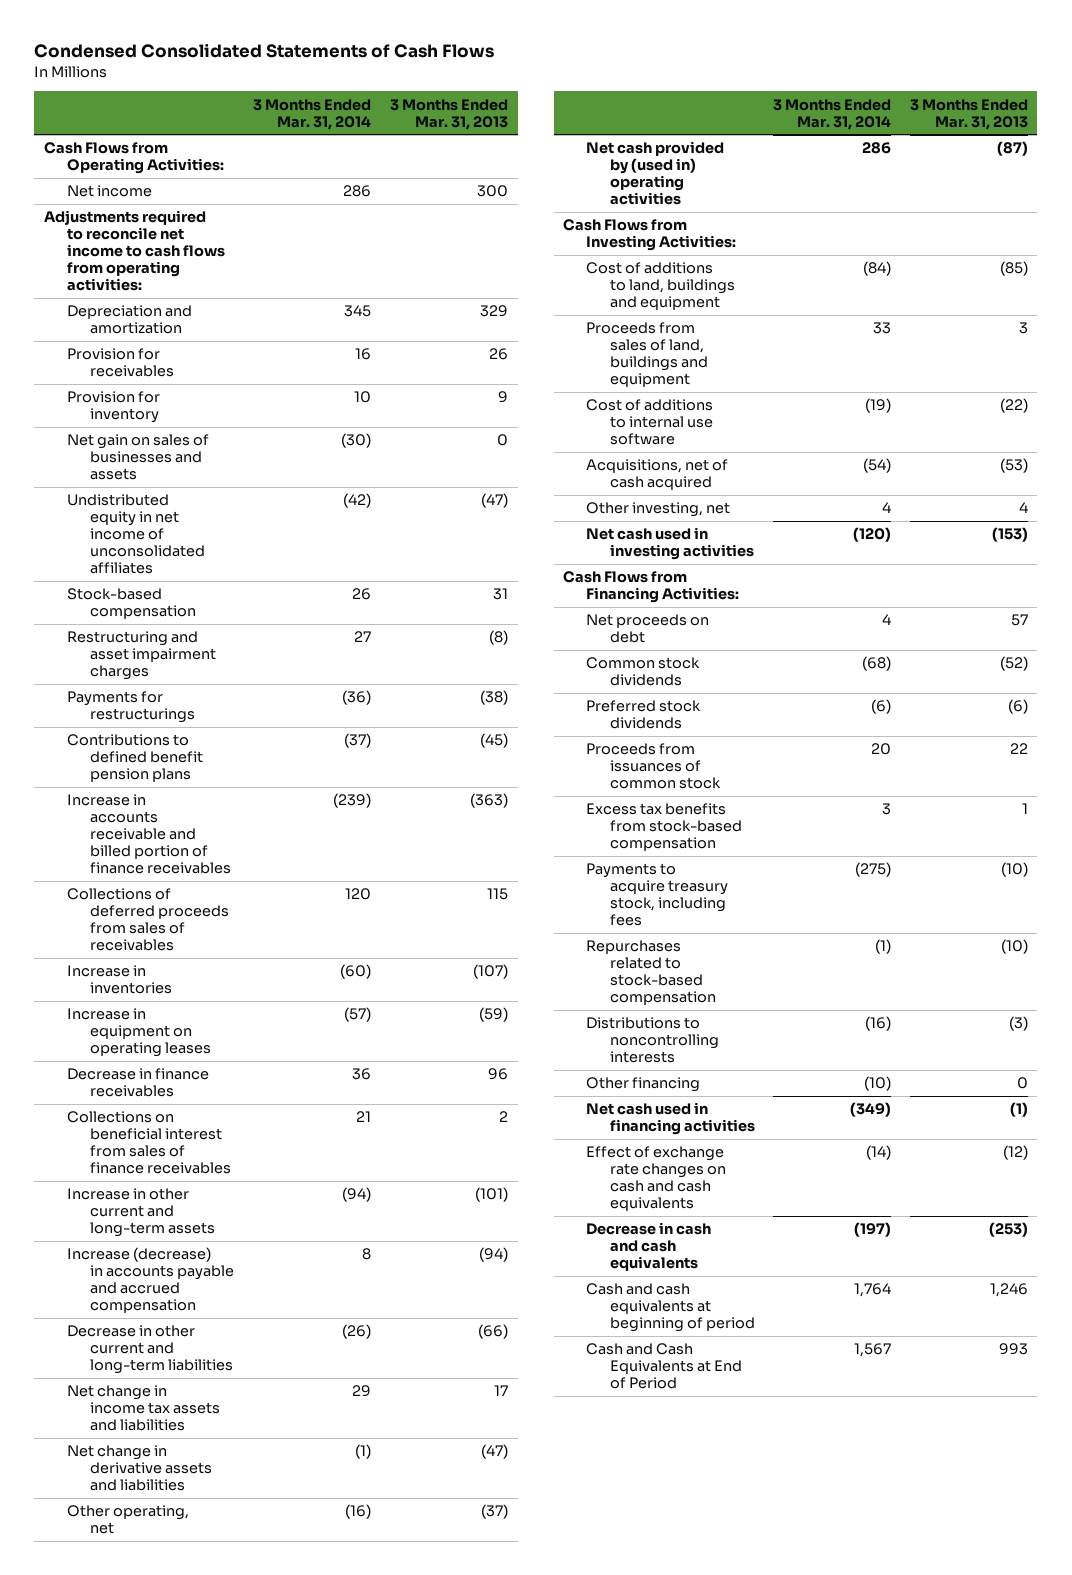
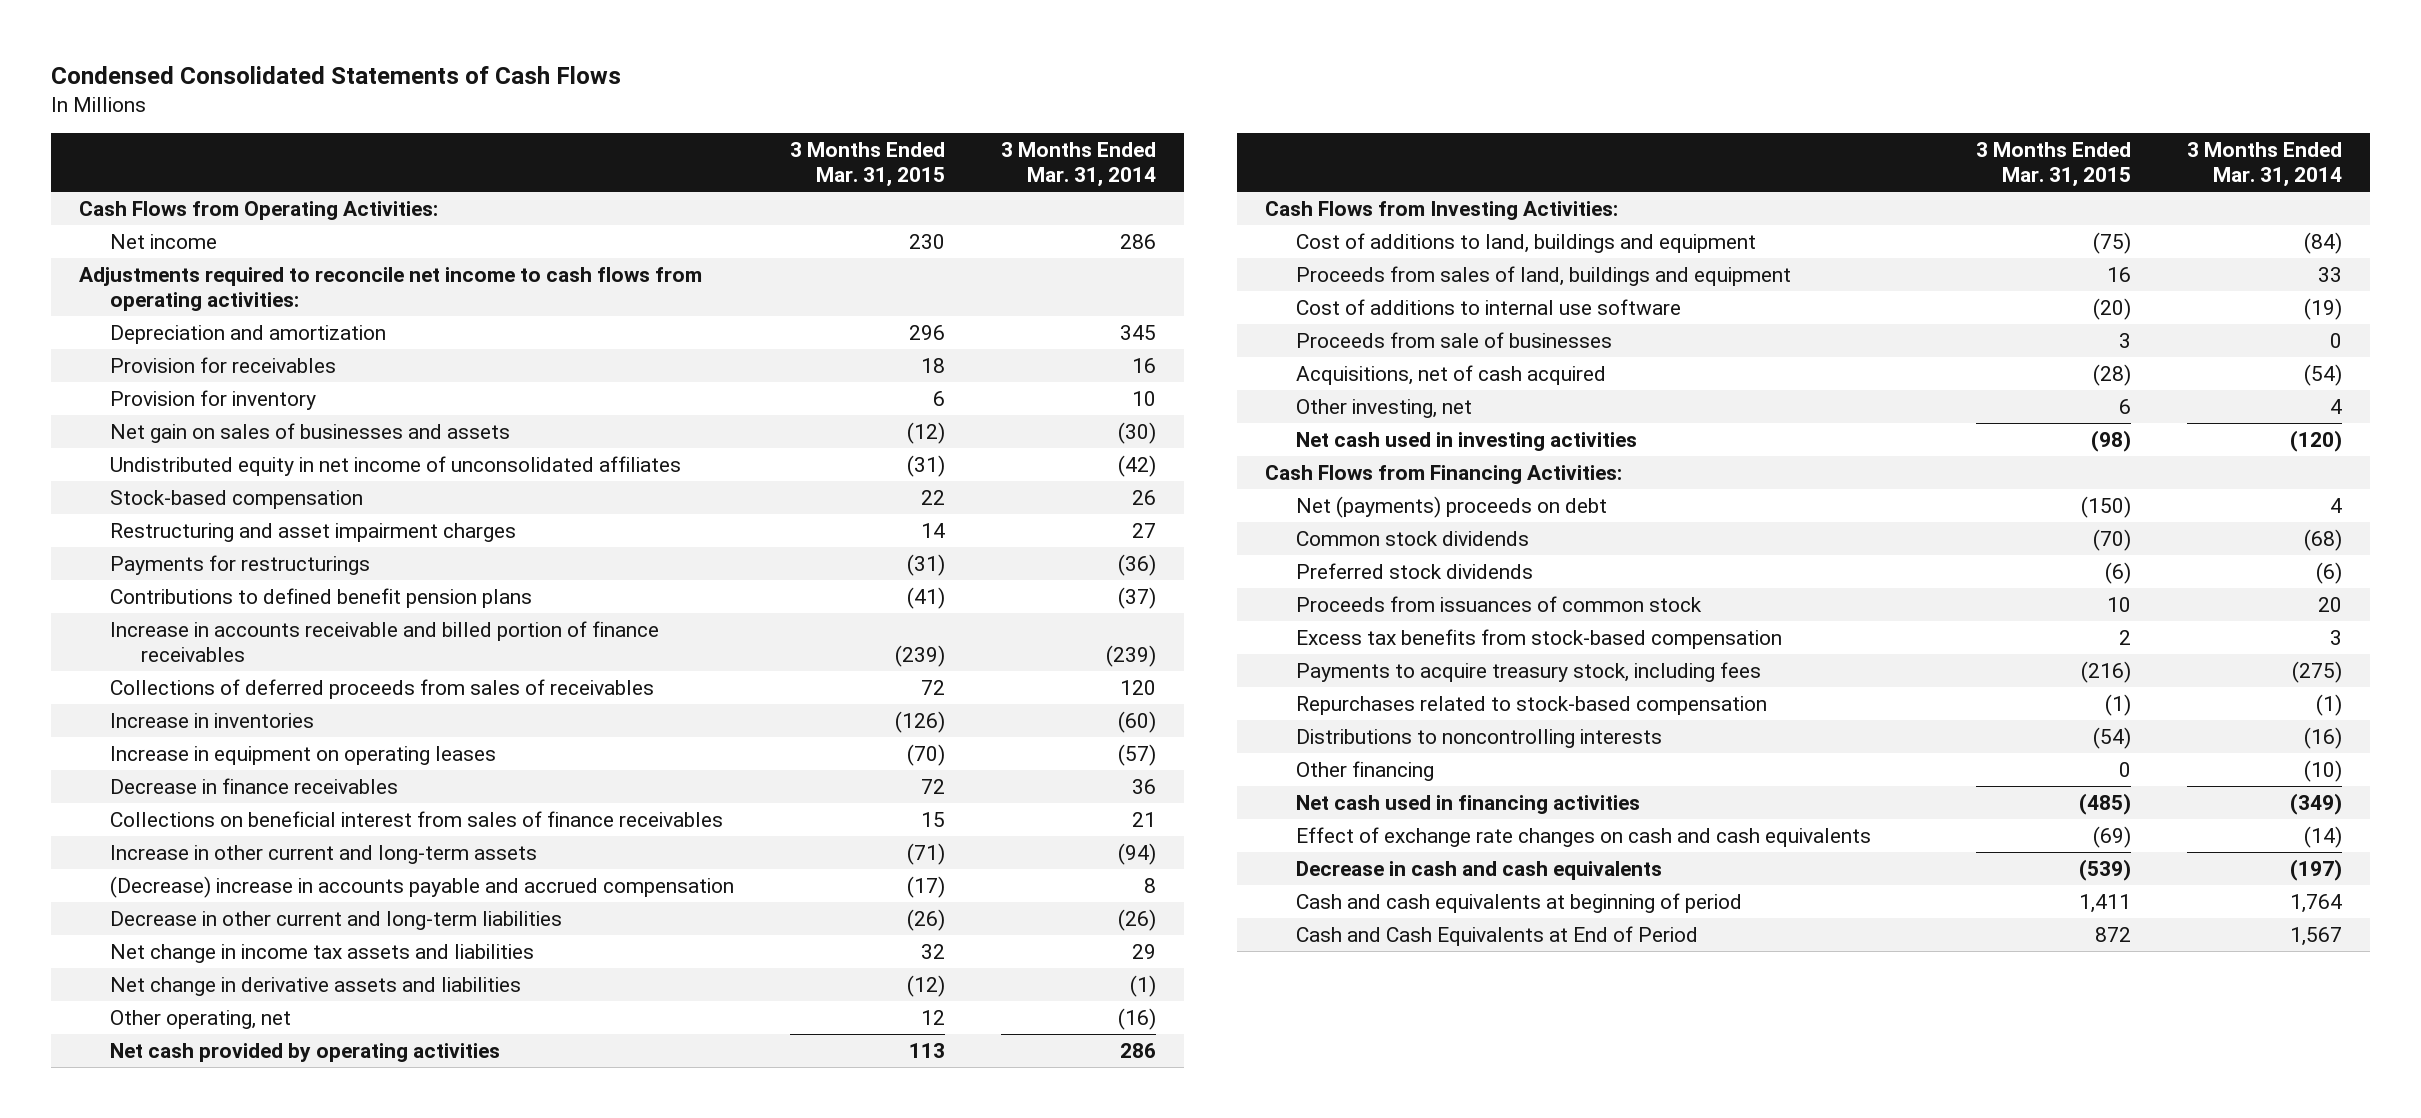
[390,98,509,130] 3 Months Ended Mar. 31, 2013 -> none
none -> [790,141,946,188] 3 Months Ended Mar. 31, 2015
[66,1247,234,1314] Increase (decrease) in accounts payable and accrued compensation -> [110,875,735,898] (Decrease) increase in accounts payable and accrued compensation
[586,141,725,206] Net cash provided by (used in) operating activities -> [110,1042,501,1062] Net cash provided by operating activities
none -> [1296,331,1613,348] Proceeds from sale of businesses
[586,614,710,644] Net proceeds on debt -> [1296,495,1608,518] Net (payments) proceeds on debt

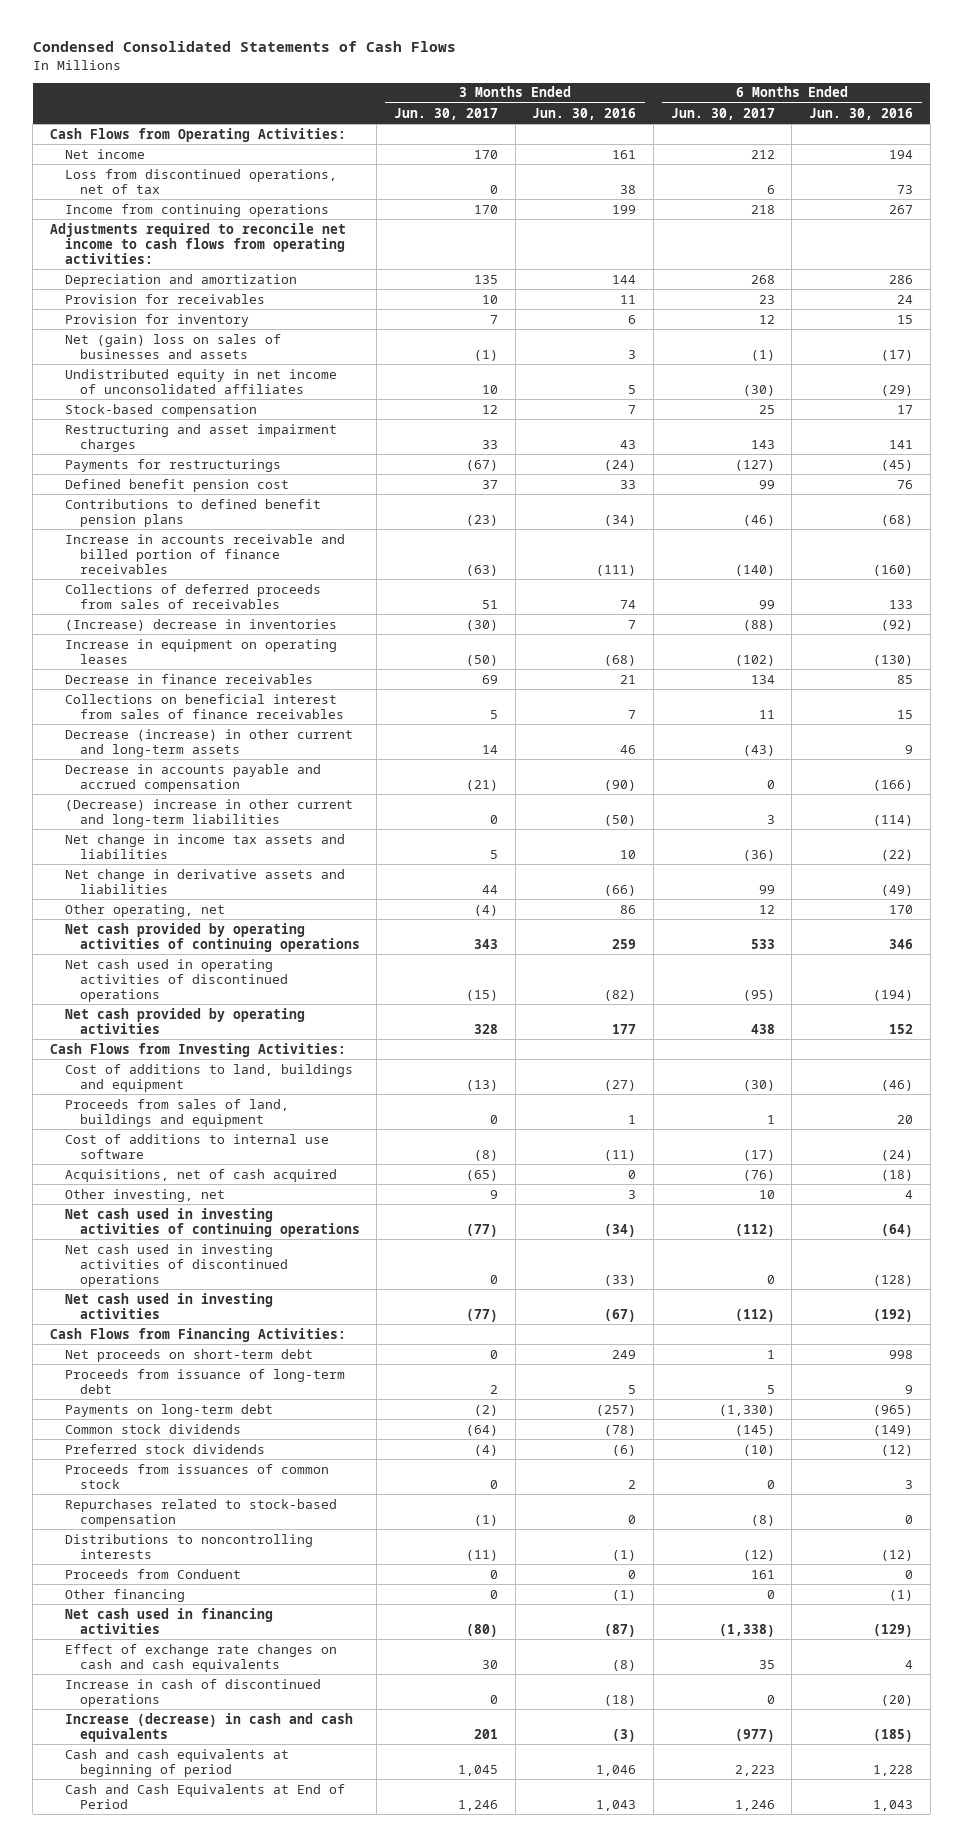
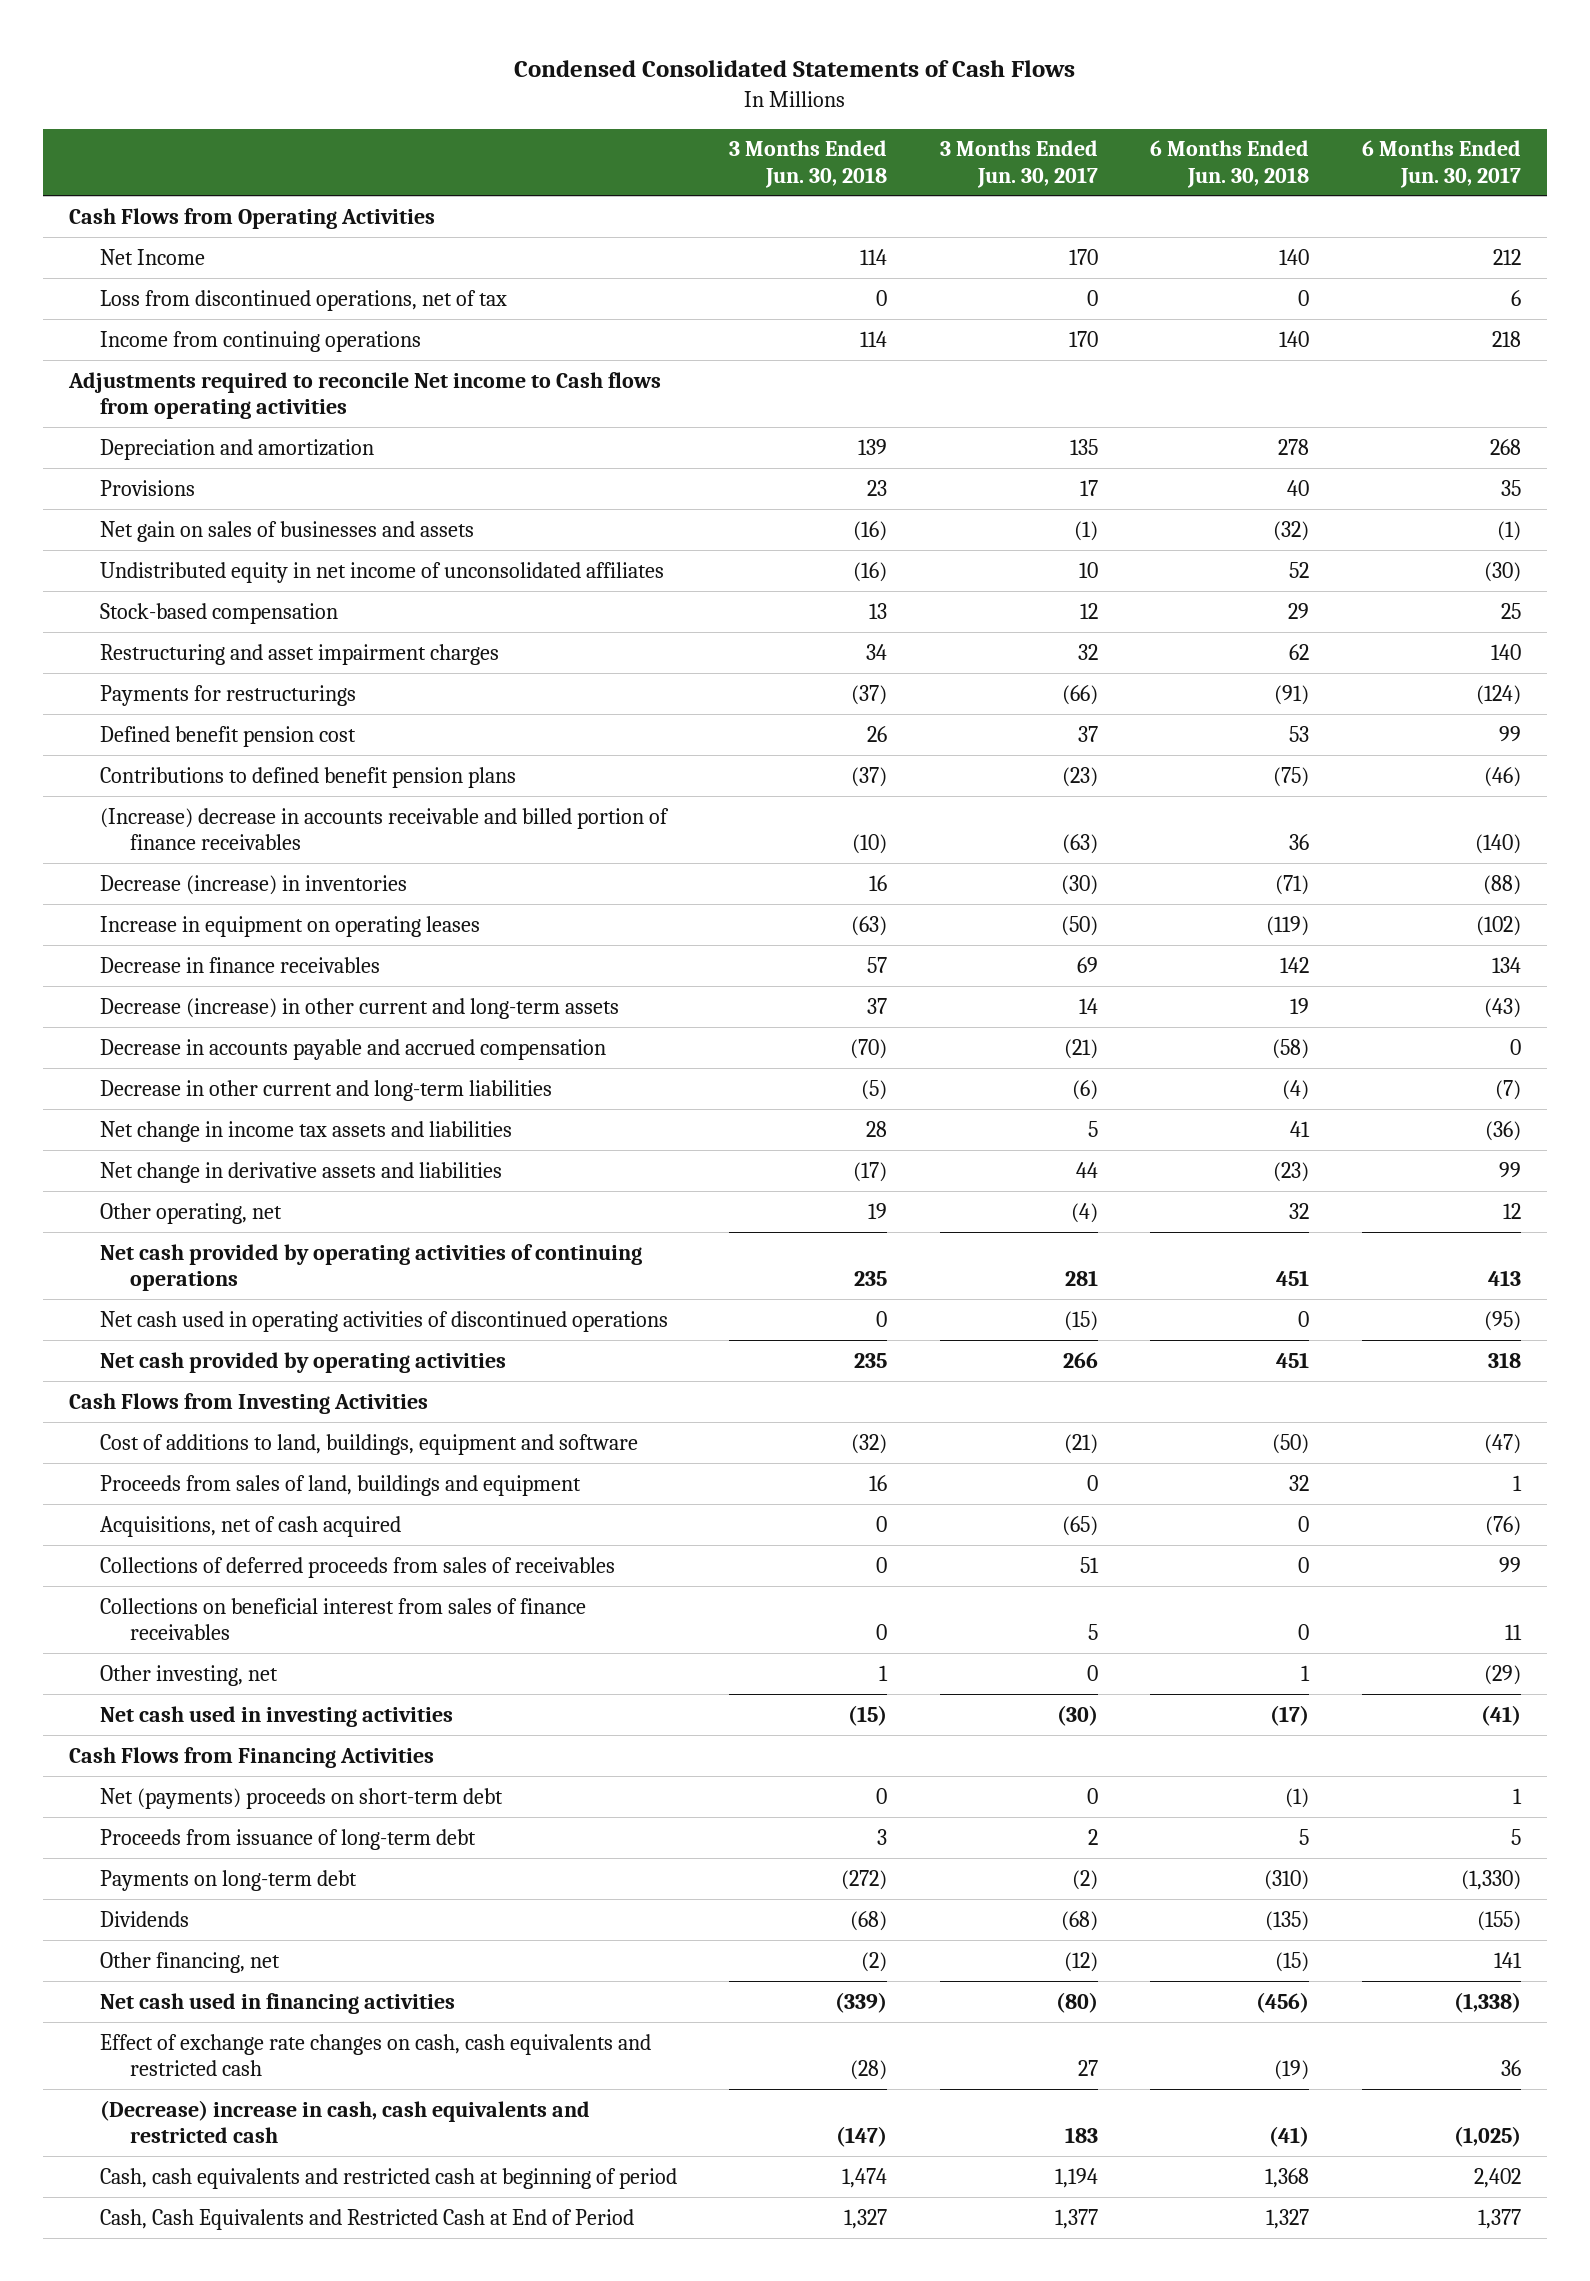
[532,107,637,120] Jun. 30, 2016 -> none
[809,107,914,120] Jun. 30, 2016 -> none
none -> [729,140,888,188] 3 Months Ended Jun. 30, 2018
none -> [1150,140,1310,188] 6 Months Ended Jun. 30, 2018
[49,127,346,142] Cash Flows from Operating Activities: -> [69,207,436,229] Cash Flows from Operating Activities
[64,148,145,159] Net income -> [99,248,205,265] Net Income
[49,222,346,264] Adjustments required to reconcile net income to cash flows from operating activities: -> [68,371,662,420] Adjustments required to reconcile Net income to Cash flows from operating activities
[64,293,265,304] Provision for receivables -> none
[64,313,249,327] Provision for inventory -> none
none -> [99,479,195,496] Provisions
[64,333,281,359] Net (gain) loss on sales of businesses and assets -> [99,520,474,542] Net gain on sales of businesses and assets
[481,439,498,449] 33 -> [1077,643,1098,660] 32
[750,439,775,449] 143 -> [1490,643,1521,660] 140
[465,459,498,471] (67) -> [1061,684,1098,705] (66)
[734,459,775,471] (127) -> [1475,684,1521,705] (124)
[64,533,345,574] Increase in accounts receivable and billed portion of finance receivables -> [99,807,669,851] (Increase) decrease in accounts receivable and billed portion of finance receivables
[64,618,337,631] (Increase) decrease in inventories -> [99,874,407,895] Decrease (increase) in inventories
[64,798,353,827] (Decrease) increase in other current and long-term liabilities -> [99,1079,552,1101] Decrease in other current and long-term liabilities
[489,814,498,824] 0 -> [1071,1079,1098,1100] (6)
[766,814,775,824] 3 -> [1494,1079,1521,1100] (7)
[473,938,498,949] 343 -> [1064,1270,1098,1287] 281
[750,938,775,949] 533 -> [1487,1270,1521,1287] 413
[473,1023,498,1034] 328 -> [1062,1351,1098,1368] 266
[750,1023,775,1034] 438 -> [1487,1351,1521,1368] 318
[49,1042,346,1057] Cash Flows from Investing Activities: -> [69,1392,429,1414] Cash Flows from Investing Activities
[64,1063,353,1092] Cost of additions to land, buildings and equipment -> [99,1433,638,1455] Cost of additions to land, buildings, equipment and software
[465,1079,498,1091] (13) -> [1063,1433,1098,1454] (21)
[742,1079,775,1091] (30) -> [1483,1433,1521,1454] (47)
[64,1133,329,1159] Cost of additions to internal use software -> none
[64,1207,360,1237] Net cash used in investing activities of continuing operations -> none
[64,1243,288,1287] Net cash used in investing activities of discontinued operations -> none
[64,583,321,609] Collections of deferred proceeds from sales of receivables -> [99,1556,615,1578] Collections of deferred proceeds from sales of receivables
[64,693,344,719] Collections on beneficial interest from sales of finance receivables -> [99,1597,586,1641] Collections on beneficial interest from sales of finance receivables
[489,1189,498,1199] 9 -> [1086,1664,1098,1681] 0
[758,1189,775,1199] 10 -> [1483,1664,1521,1685] (29)
[465,1308,498,1322] (77) -> [1056,1704,1098,1726] (30)
[734,1308,775,1322] (112) -> [1480,1704,1521,1726] (41)
[49,1327,346,1342] Cash Flows from Financing Activities: -> [69,1746,435,1768] Cash Flows from Financing Activities
[64,1348,313,1362] Net proceeds on short-term debt -> [99,1787,503,1809] Net (payments) proceeds on short-term debt
[64,1423,241,1434] Common stock dividends -> none
[64,1443,265,1454] Preferred stock dividends -> none
[64,1463,329,1489] Proceeds from issuances of common stock -> none
[64,1498,337,1527] Repurchases related to stock-based compensation -> none
[64,1533,313,1559] Distributions to noncontrolling interests -> none
[64,1568,241,1579] Proceeds from Conduent -> none
none -> [99,1910,189,1927] Dividends
[64,1588,185,1602] Other financing -> [99,1951,280,1973] Other financing, net
[489,1589,498,1599] 0 -> [1063,1951,1098,1972] (12)
[766,1589,775,1599] 0 -> [1493,1951,1522,1968] 141
[64,1678,321,1707] Increase in cash of discontinued operations -> none
[64,1643,337,1672] Effect of exchange rate changes on cash and cash equivalents -> [99,2033,651,2077] Effect of exchange rate changes on cash, cash equivalents and restricted cash
[481,1659,498,1669] 30 -> [1077,2060,1098,2077] 27
[758,1659,775,1669] 35 -> [1500,2060,1521,2077] 36
[64,1712,353,1742] Increase (decrease) in cash and cash equivalents -> [99,2099,590,2144] (Decrease) increase in cash, cash equivalents and restricted cash
[473,1728,498,1739] 201 -> [1064,2127,1098,2144] 183
[734,1728,775,1742] (977) -> [1453,2126,1521,2148] (1,025)
[64,1748,289,1777] Cash and cash equivalents at beginning of period -> [99,2167,677,2189] Cash, cash equivalents and restricted cash at beginning of period
[457,1764,498,1776] 1,045 -> [1054,2167,1098,2188] 1,194
[734,1764,775,1776] 2,223 -> [1473,2167,1521,2188] 2,402
[64,1783,345,1809] Cash and Cash Equivalents at End of Period -> [99,2208,634,2230] Cash, Cash Equivalents and Restricted Cash at End of Period
[457,1799,498,1811] 1,246 -> [1054,2208,1098,2229] 1,377
[734,1799,775,1811] 1,246 -> [1477,2208,1521,2229] 1,377

